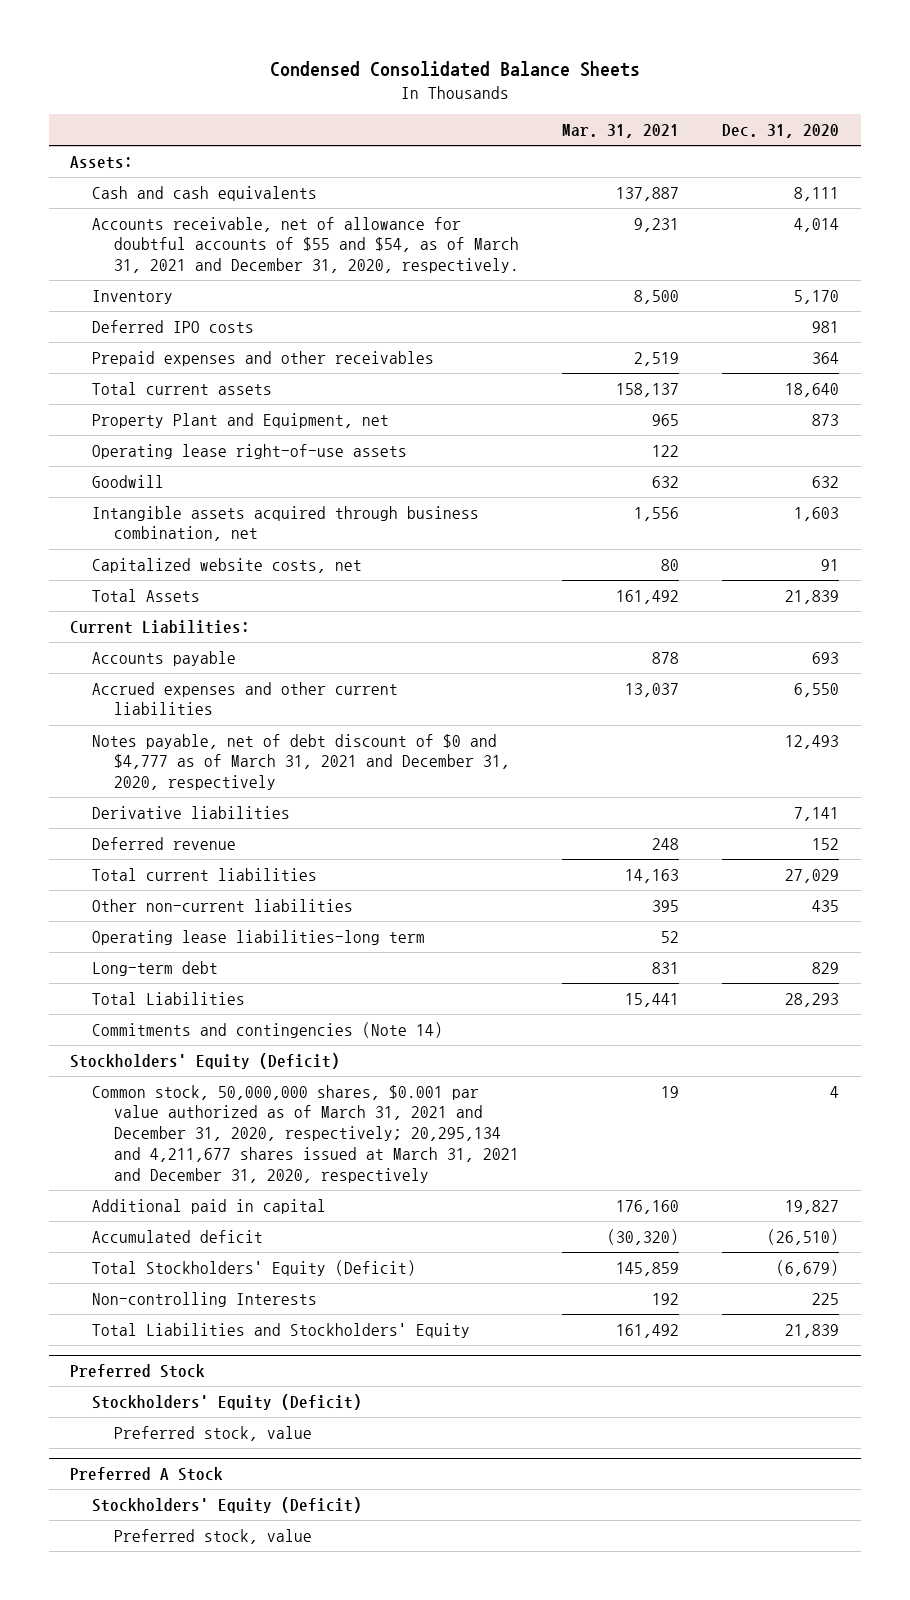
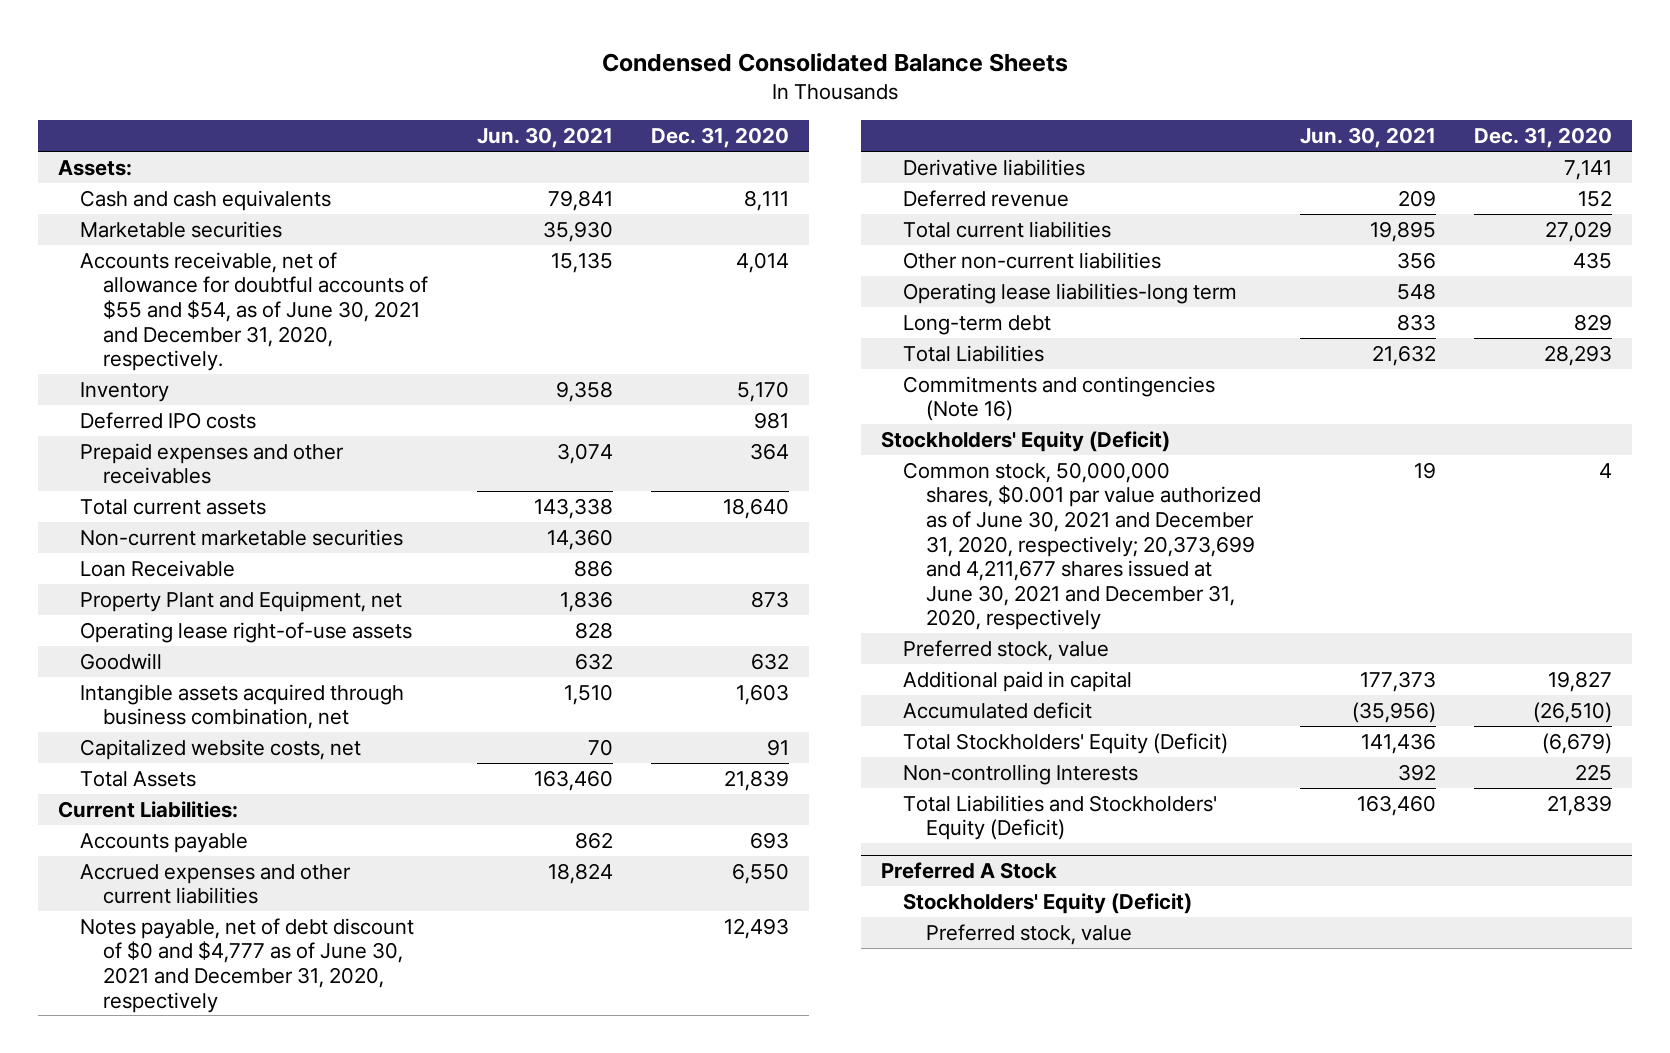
[562,124,680,139] Mar. 31, 2021 -> none
none -> [476,127,613,149] Jun. 30, 2021
none -> [80,220,283,238] Marketable securities
[92,216,520,274] Accounts receivable, net of allowance for doubtful accounts of $55 and $54, as of March 31, 2021 and December 31, 2020, respectively. -> [80,251,429,372] Accounts receivable, net of allowance for doubtful accounts of $55 and $54, as of June 30, 2021 and December 31, 2020, respectively.
none -> [80,528,404,546] Non-current marketable securities
none -> [80,559,236,577] Loan Receivable
[92,733,511,791] Notes payable, net of debt discount of $0 and $4,777 as of March 31, 2021 and December 31, 2020, respectively -> [80,917,415,1013] Notes payable, net of debt discount of $0 and $4,777 as of June 30, 2021 and December 31, 2020, respectively
[92,1021,444,1038] Commitments and contingencies (Note 14) -> [903,375,1216,422] Commitments and contingencies (Note 16)
[92,1084,520,1183] Common stock, 50,000,000 shares, $0.001 par value authorized as of March 31, 2021 and December 31, 2020, respectively; 20,295,134 and 4,211,677 shares issued at March 31, 2021 and December 31, 2020, respectively -> [903,461,1262,631] Common stock, 50,000,000 shares, $0.001 par value authorized as of June 30, 2021 and December 31, 2020, respectively; 20,373,699 and 4,211,677 shares issued at June 30, 2021 and December 31, 2020, respectively
none -> [903,639,1110,661] Preferred stock, value
[70,1364,206,1379] Preferred Stock -> none
[92,1393,363,1410] Stockholders' Equity (Deficit) -> none
[114,1425,313,1441] Preferred stock, value -> none
[92,1322,471,1338] Total Liabilities and Stockholders' Equity -> [903,794,1218,841] Total Liabilities and Stockholders' Equity (Deficit)

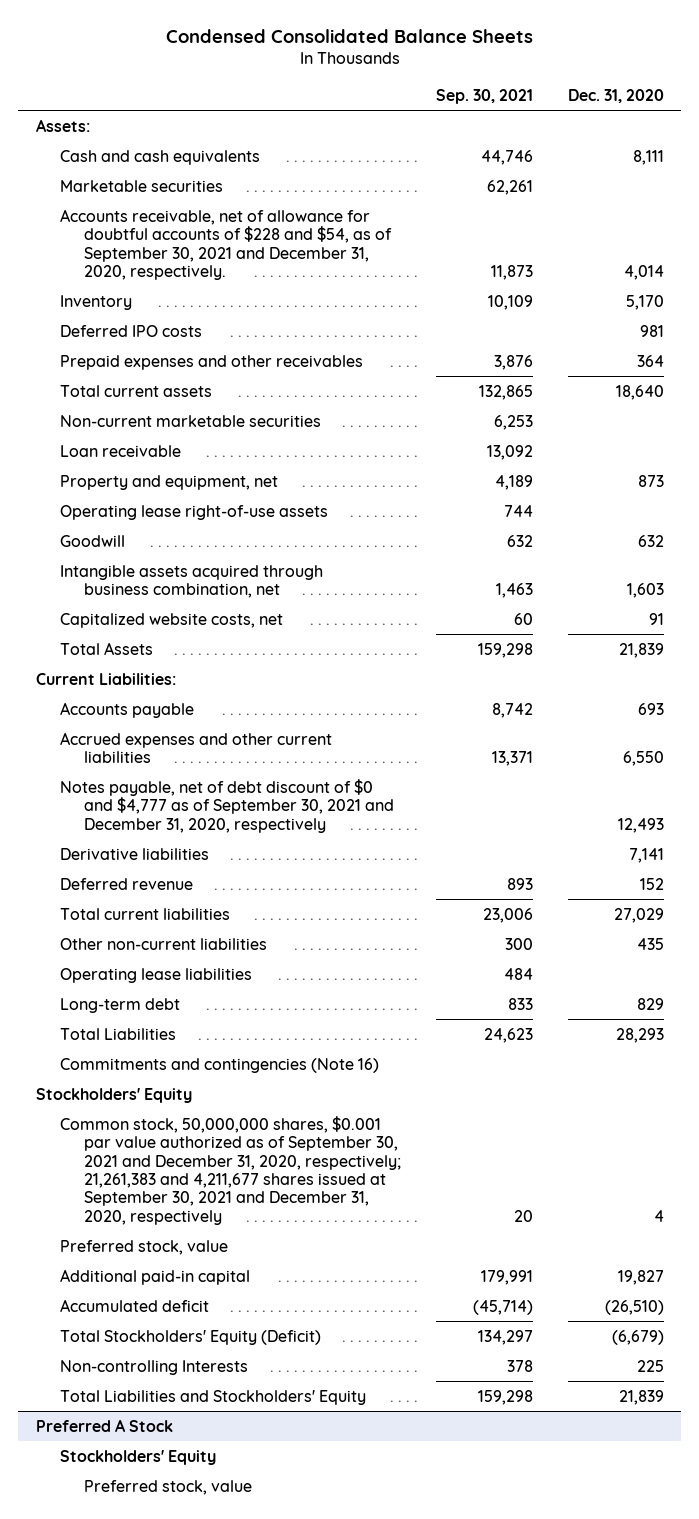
[476,127,613,149] Jun. 30, 2021 -> none
none -> [435,88,533,104] Sep. 30, 2021
[80,251,429,372] Accounts receivable, net of allowance for doubtful accounts of $55 and $54, as of June 30, 2021 and December 31, 2020, respectively. -> [59,208,392,281] Accounts receivable, net of allowance for doubtful accounts of $228 and $54, as of September 30, 2021 and December 31, 2020, respectively.
[80,559,236,577] Loan Receivable -> [59,444,181,457] Loan receivable
[80,590,403,612] Property Plant and Equipment, net -> [59,474,278,490] Property and equipment, net
[80,917,415,1013] Notes payable, net of debt discount of $0 and $4,777 as of June 30, 2021 and December 31, 2020, respectively -> [59,778,394,833] Notes payable, net of debt discount of $0 and $4,777 as of September 30, 2021 and December 31, 2020, respectively
[903,282,1238,304] Operating lease liabilities-long term -> [59,967,252,983] Operating lease liabilities
[880,430,1170,452] Stockholders' Equity (Deficit) -> [35,1087,192,1103] Stockholders' Equity
[903,461,1262,631] Common stock, 50,000,000 shares, $0.001 par value authorized as of June 30, 2021 and December 31, 2020, respectively; 20,373,699 and 4,211,677 shares issued at June 30, 2021 and December 31, 2020, respectively -> [59,1115,401,1225] Common stock, 50,000,000 shares, $0.001 par value authorized as of September 30, 2021 and December 31, 2020, respectively; 21,261,383 and 4,211,677 shares issued at September 30, 2021 and December 31, 2020, respectively
[903,670,1133,692] Additional paid in capital -> [59,1268,250,1285] Additional paid-in capital
[903,794,1218,841] Total Liabilities and Stockholders' Equity (Deficit) -> [59,1389,366,1405] Total Liabilities and Stockholders' Equity
[903,892,1193,914] Stockholders' Equity (Deficit) -> [59,1449,216,1465] Stockholders' Equity

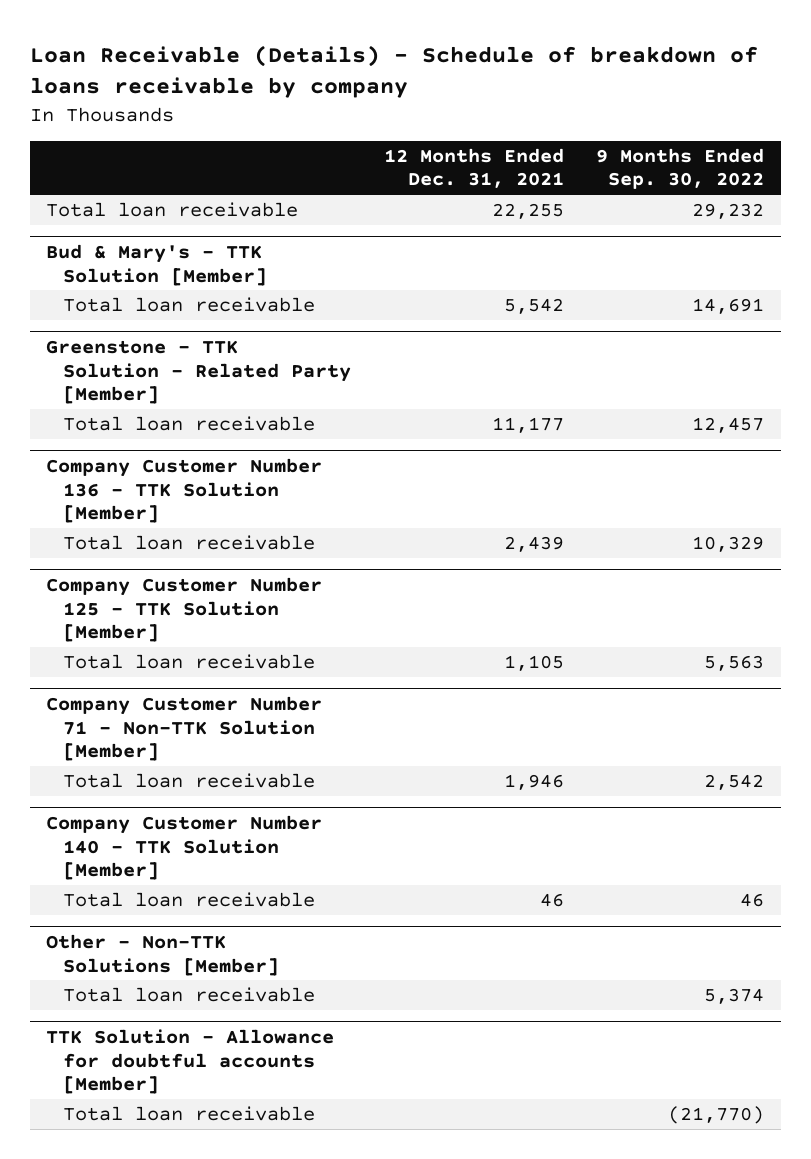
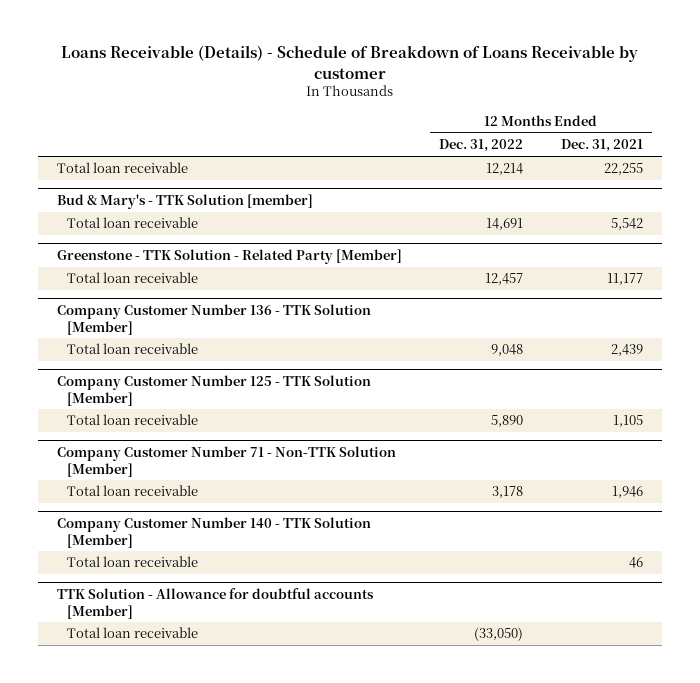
[30,44,759,99] Loan Receivable (Details) - Schedule of breakdown of loans receivable by company -> [60,45,638,79] Loans Receivable (Details) - Schedule of Breakdown of Loans Receivable by customer
[596,147,765,190] 9 Months Ended Sep. 30, 2022 -> none
none -> [439,139,524,153] Dec. 31, 2022
[46,243,267,286] Bud & Mary's - TTK Solution [Member] -> [56,193,313,209] Bud & Mary's - TTK Solution [member]
[46,933,279,976] Other - Non-TTK Solutions [Member] -> none
[62,986,315,1002] Total loan receivable -> none

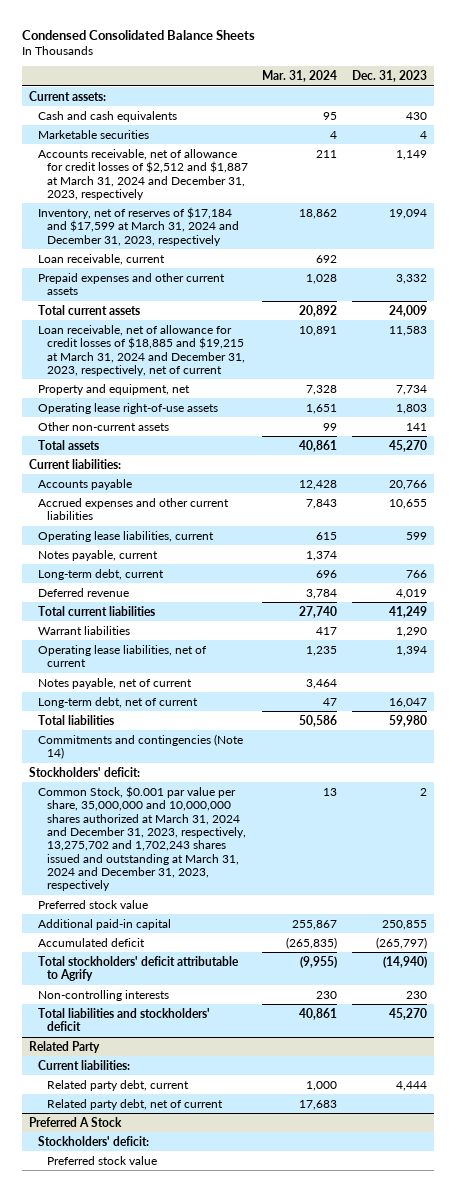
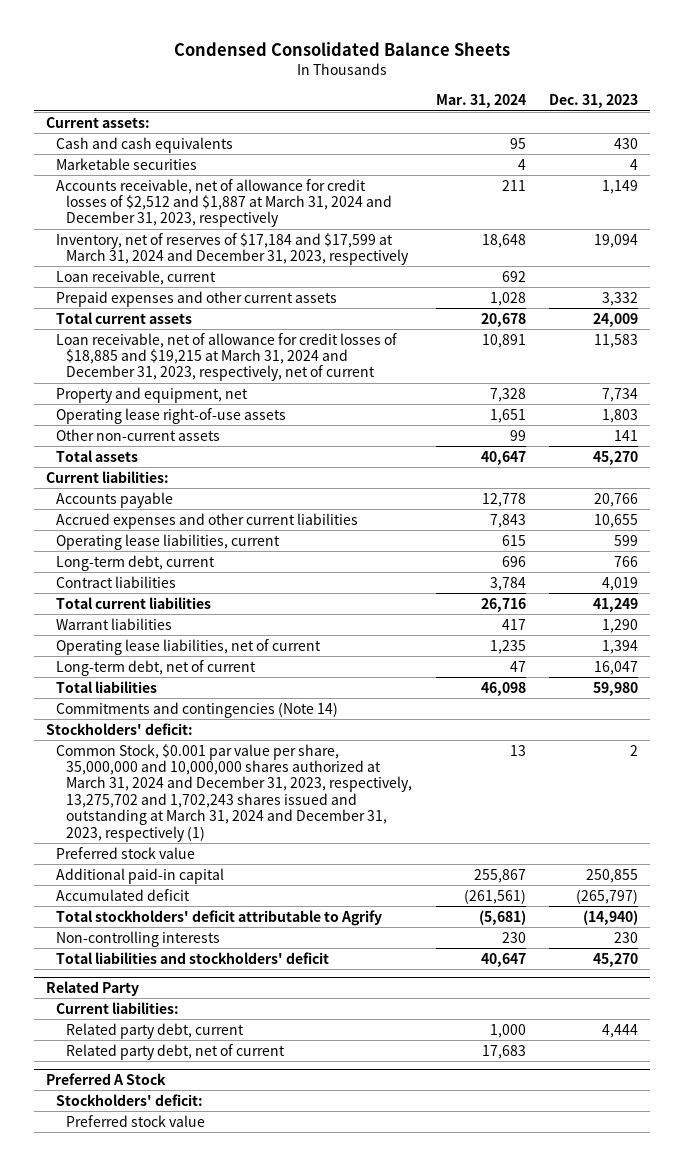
[299,208,338,219] 18,862 -> [481,233,526,248] 18,648
[299,304,338,317] 20,892 -> [480,312,526,327] 20,678
[299,439,338,452] 40,861 -> [480,450,526,465] 40,647
[299,479,338,490] 12,428 -> [481,492,526,507] 12,778
[37,549,158,561] Notes payable, current -> none
[37,587,129,597] Deferred revenue -> [56,575,177,588] Contract liabilities
[299,605,338,618] 27,740 -> [480,597,526,612] 26,716
[37,677,192,689] Notes payable, net of current -> none
[299,714,338,727] 50,586 -> [480,681,526,696] 46,098
[37,785,246,892] Common Stock, $0.001 par value per share, 35,000,000 and 10,000,000 shares authorized at March 31, 2024 and December 31, 2023, respectively, 13,275,702 and 1,702,243 shares issued and outstanding at March 31, 2024 and December 31, 2023, respectively -> [56,743,413,842] Common Stock, $0.001 par value per share, 35,000,000 and 10,000,000 shares authorized at March 31, 2024 and December 31, 2023, respectively, 13,275,702 and 1,702,243 shares issued and outstanding at March 31, 2024 and December 31, 2023, respectively (1)
[286,936,338,949] (265,835) -> [463,888,526,904] (261,561)
[300,955,338,968] (9,955) -> [478,909,526,925] (5,681)
[299,1007,338,1020] 40,861 -> [480,952,526,967] 40,647

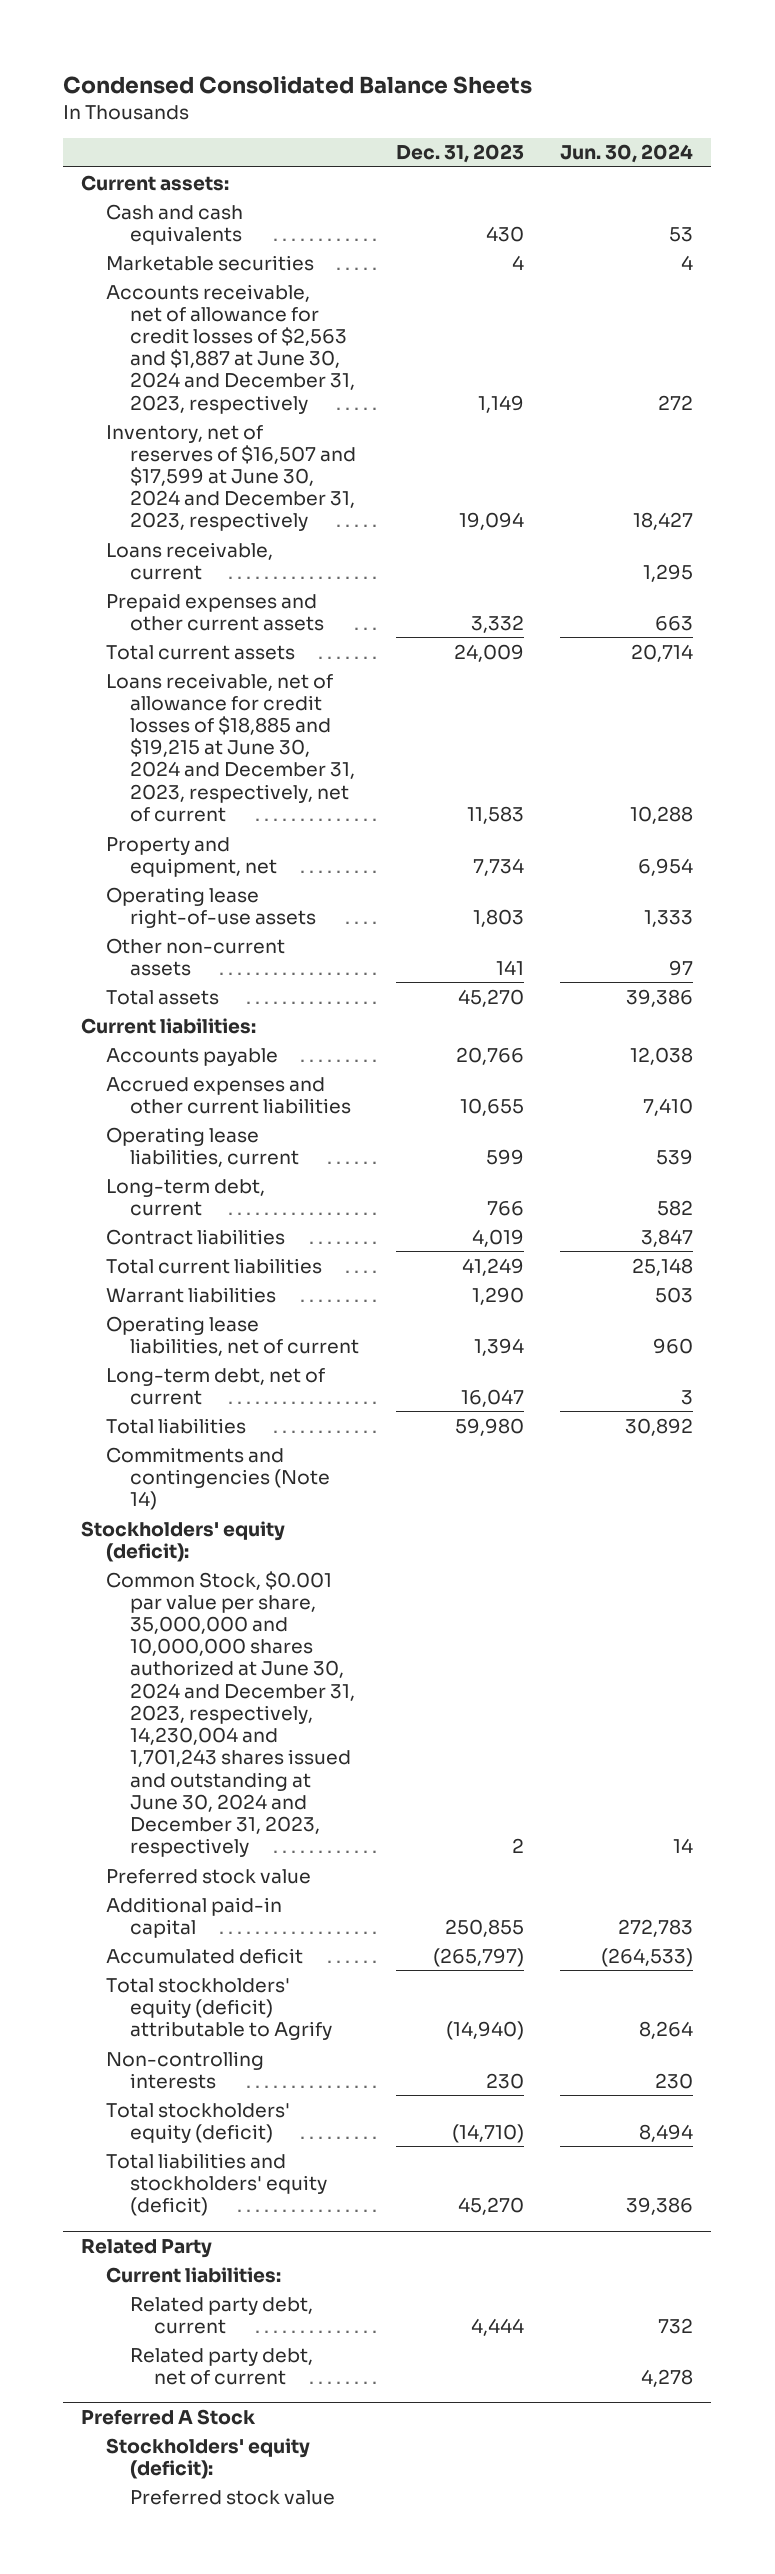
[435,94,526,109] Mar. 31, 2024 -> none
none -> [560,144,694,164] Jun. 30, 2024
[56,178,393,228] Accounts receivable, net of allowance for credit losses of $2,512 and $1,887 at March 31, 2024 and December 31, 2023, respectively -> [105,283,355,414] Accounts receivable, net of allowance for credit losses of $2,563 and $1,887 at June 30, 2024 and December 31, 2023, respectively
[56,232,410,266] Inventory, net of reserves of $17,184 and $17,599 at March 31, 2024 and December 31, 2023, respectively -> [105,424,356,532] Inventory, net of reserves of $16,507 and $17,599 at June 30, 2024 and December 31, 2023, respectively
[56,269,217,285] Loan receivable, current -> [105,541,273,580] Loans receivable, current
[56,332,398,382] Loan receivable, net of allowance for credit losses of $18,885 and $19,215 at March 31, 2024 and December 31, 2023, respectively, net of current -> [105,672,355,822] Loans receivable, net of allowance for credit losses of $18,885 and $19,215 at June 30, 2024 and December 31, 2023, respectively, net of current
[45,722,193,735] Stockholders' deficit: -> [81,1520,286,1562] Stockholders' equity (deficit):
[56,743,413,842] Common Stock, $0.001 par value per share, 35,000,000 and 10,000,000 shares authorized at March 31, 2024 and December 31, 2023, respectively, 13,275,702 and 1,702,243 shares issued and outstanding at March 31, 2024 and December 31, 2023, respectively (1) -> [105,1570,355,1858] Common Stock, $0.001 par value per share, 35,000,000 and 10,000,000 shares authorized at June 30, 2024 and December 31, 2023, respectively, 14,230,004 and 1,701,243 shares issued and outstanding at June 30, 2024 and December 31, 2023, respectively
[56,909,383,926] Total stockholders' deficit attributable to Agrify -> [105,1977,332,2040] Total stockholders' equity (deficit) attributable to Agrify
none -> [105,2102,290,2143] Total stockholders' equity (deficit)
[56,951,330,964] Total liabilities and stockholders' deficit -> [105,2152,327,2216] Total liabilities and stockholders' equity (deficit)
[56,1093,204,1106] Stockholders' deficit: -> [105,2437,310,2479] Stockholders' equity (deficit):

